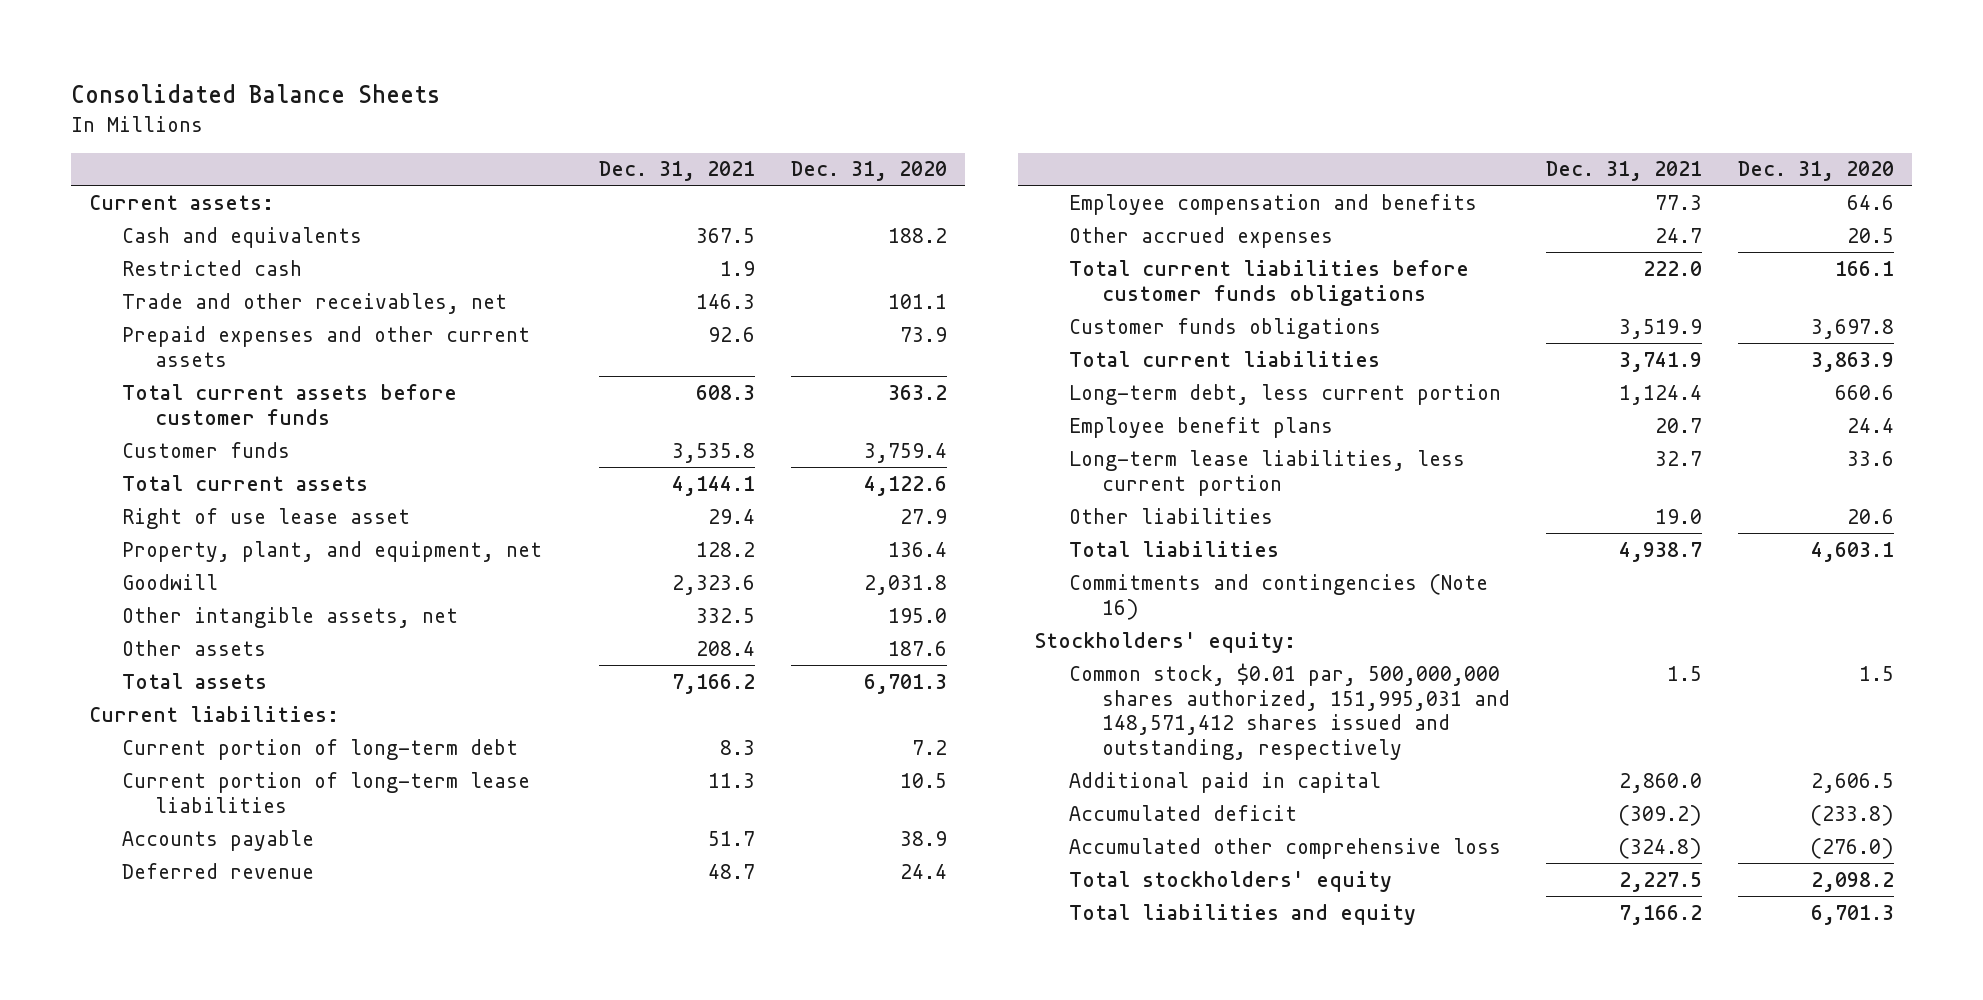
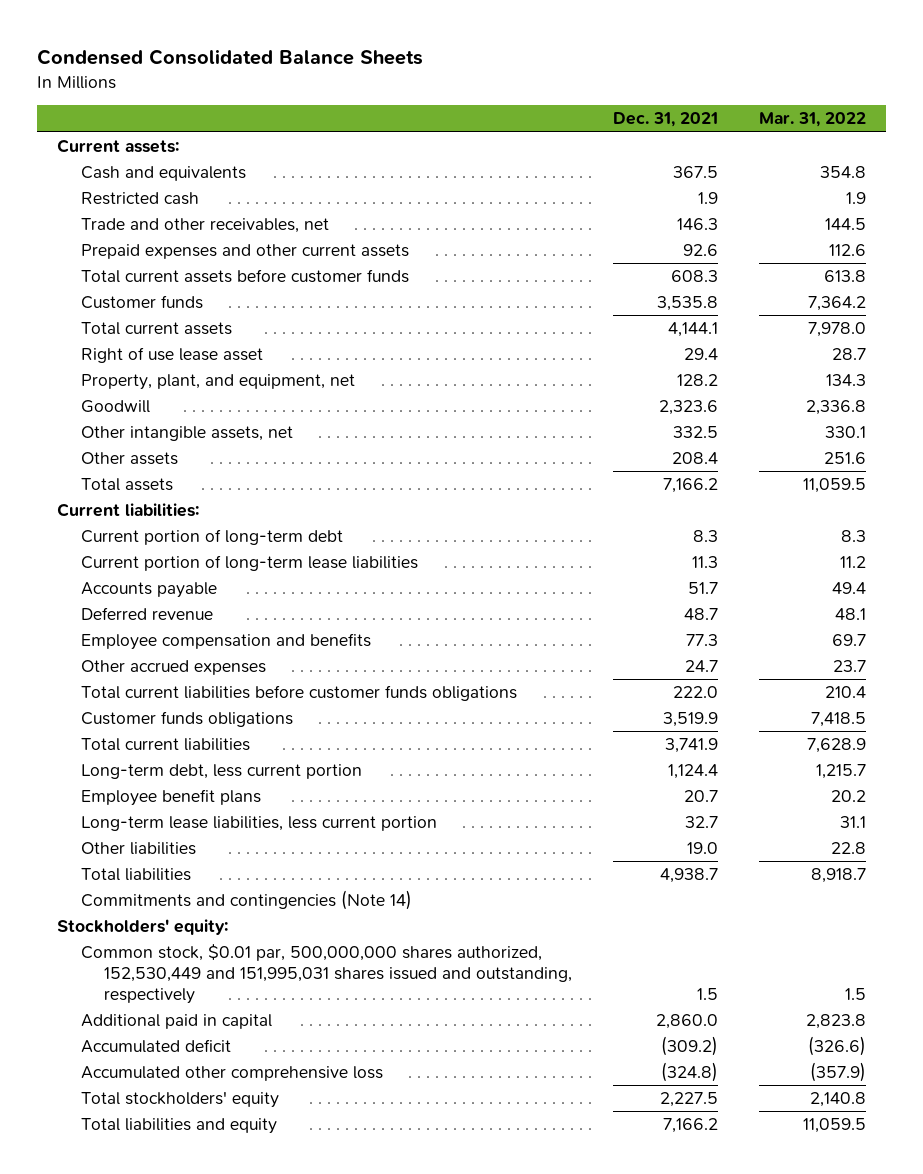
[70,84,440,104] Consolidated Balance Sheets -> [36,49,423,66] Condensed Consolidated Balance Sheets
[791,161,948,182] Dec. 31, 2020 -> none
none -> [758,112,866,128] Mar. 31, 2022
[1068,573,1488,620] Commitments and contingencies (Note 16) -> [80,890,412,911] Commitments and contingencies (Note 14)
[1068,662,1511,761] Common stock, $0.01 par, 500,000,000 shares authorized, 151,995,031 and 148,571,412 shares issued and outstanding, respectively -> [80,944,572,1004] Common stock, $0.01 par, 500,000,000 shares authorized, 152,530,449 and 151,995,031 shares issued and outstanding, respectively

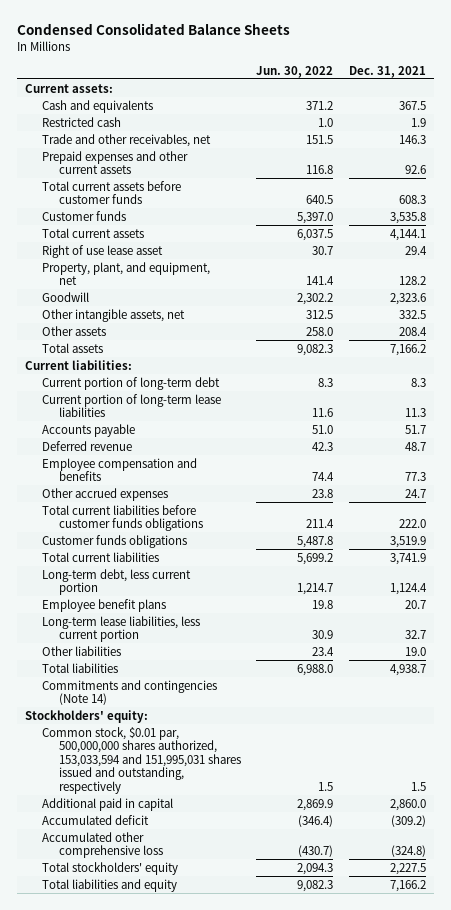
[758,112,866,128] Mar. 31, 2022 -> none
none -> [256,65,334,78] Jun. 30, 2022
[80,944,572,1004] Common stock, $0.01 par, 500,000,000 shares authorized, 152,530,449 and 151,995,031 shares issued and outstanding, respectively -> [41,726,241,794] Common stock, $0.01 par, 500,000,000 shares authorized, 153,033,594 and 151,995,031 shares issued and outstanding, respectively

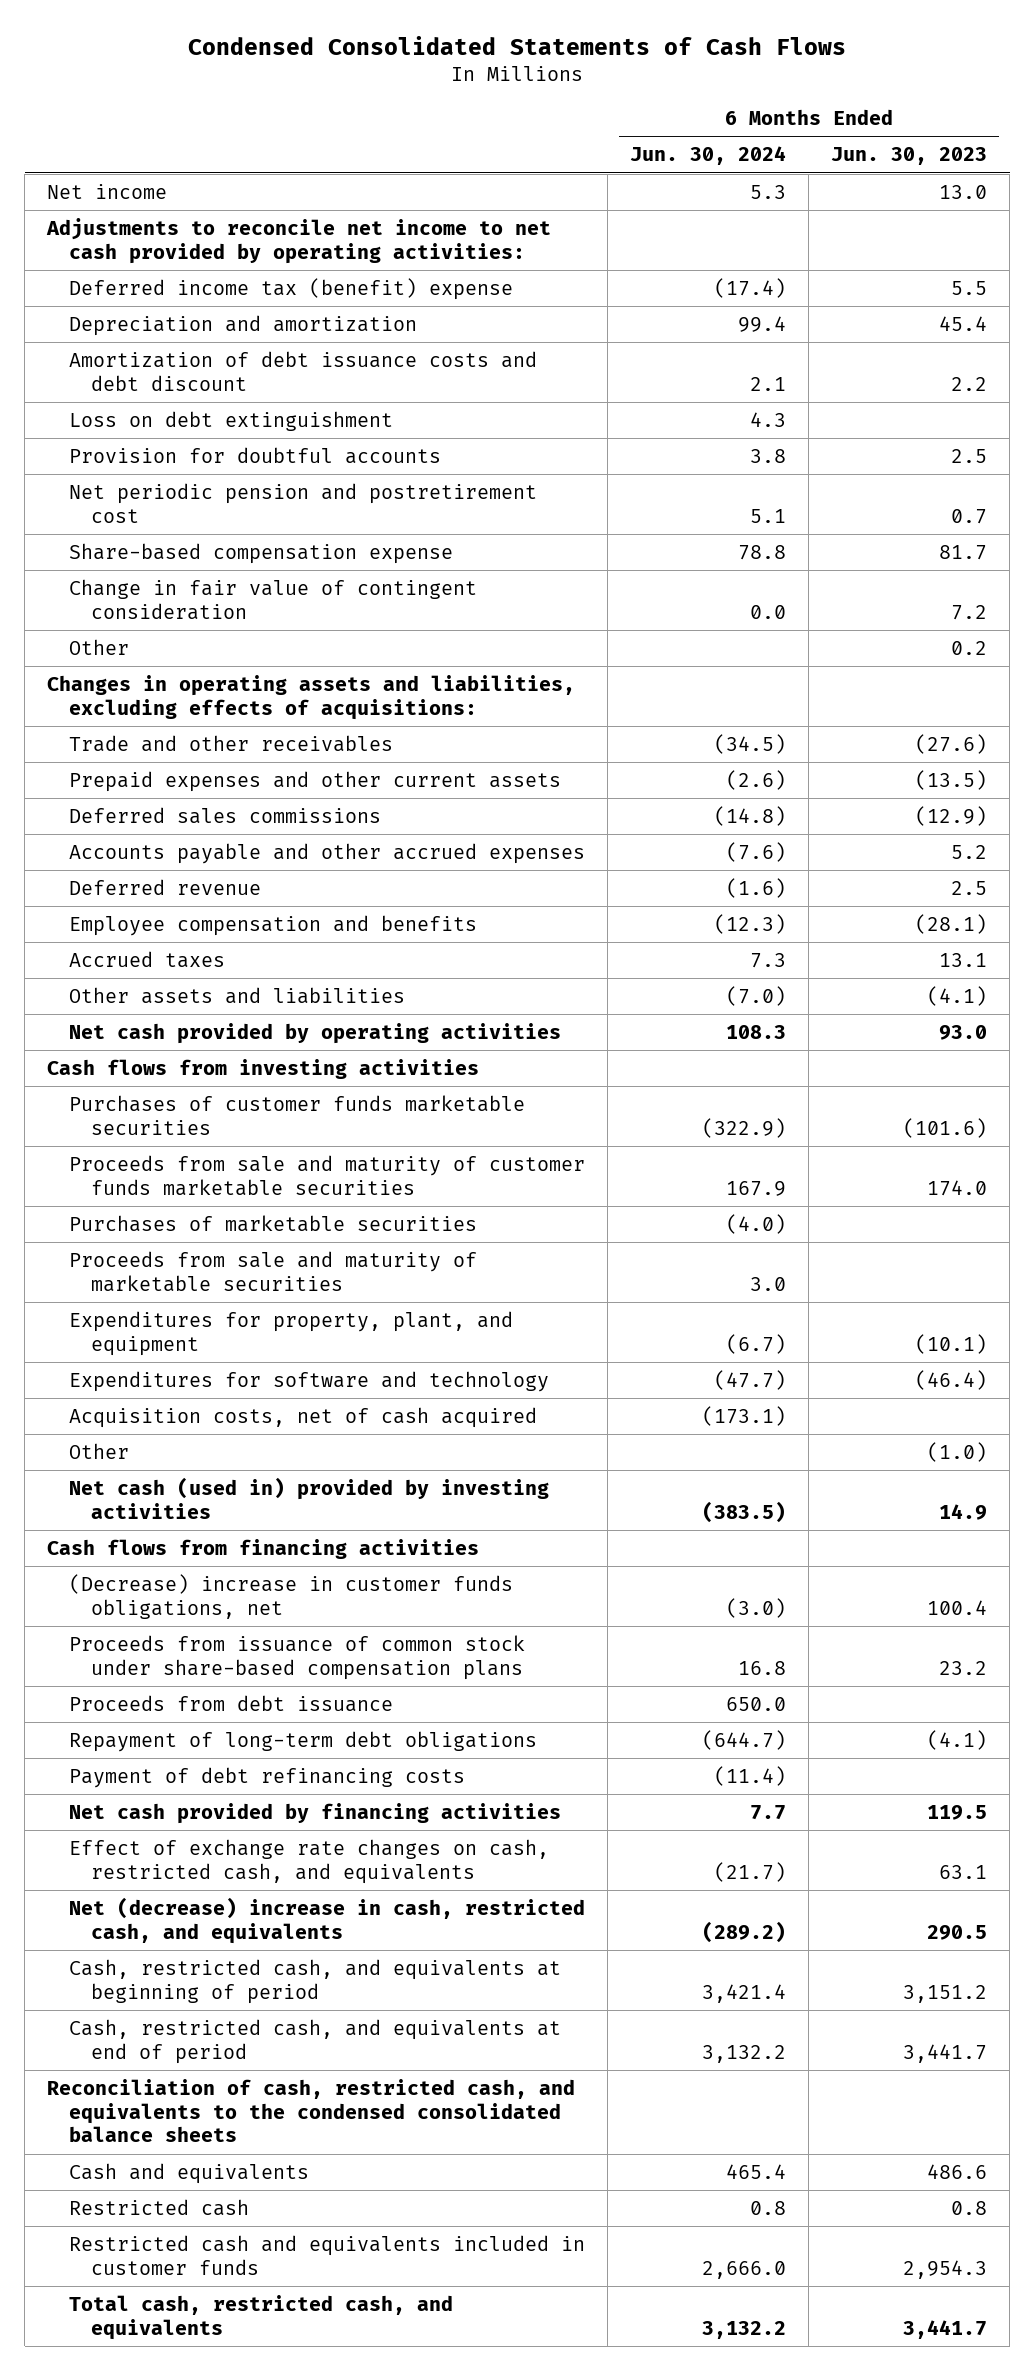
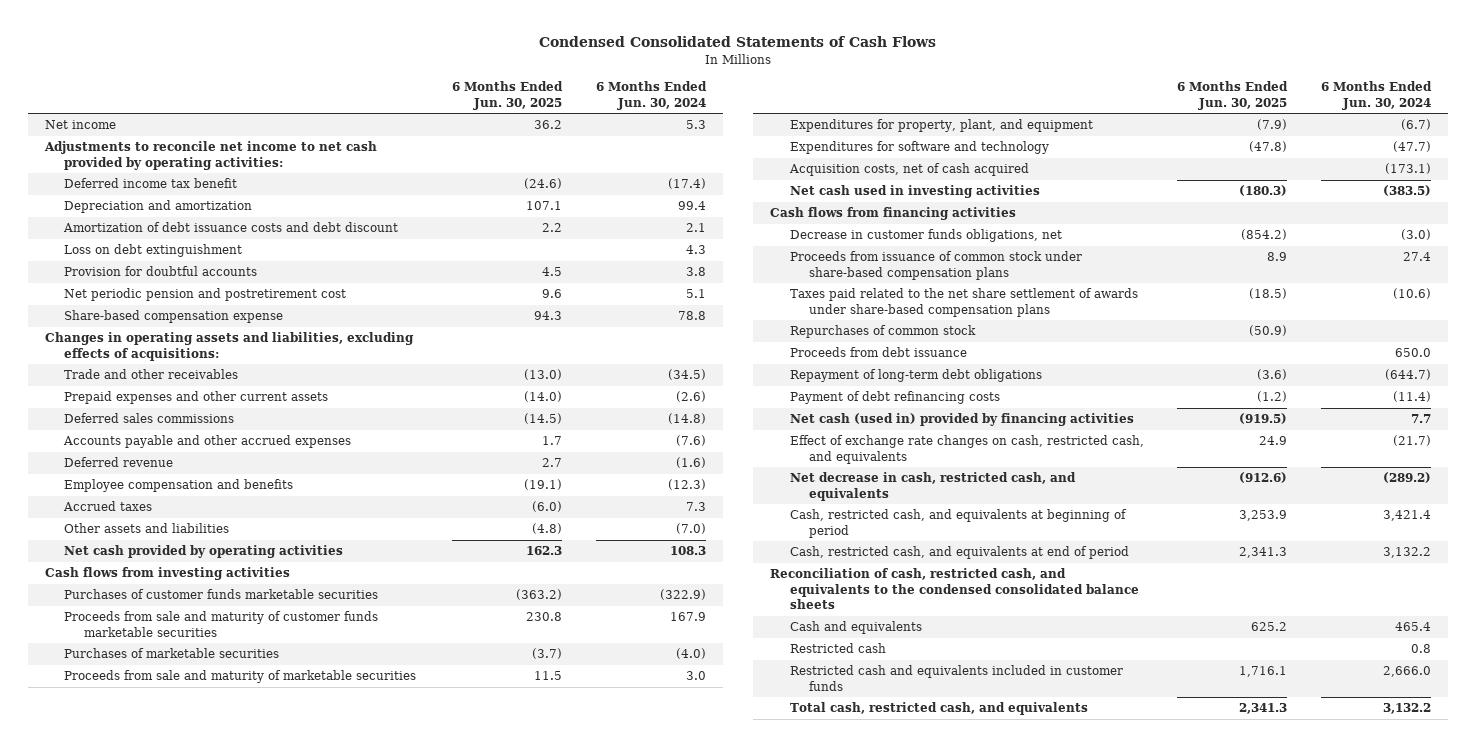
[831,147,988,166] Jun. 30, 2023 -> none
none -> [452,81,564,110] 6 Months Ended Jun. 30, 2025
[69,277,514,300] Deferred income tax (benefit) expense -> [64,178,238,189] Deferred income tax benefit
[69,578,478,620] Change in fair value of contingent consideration -> none
[69,638,130,655] Other -> none
[69,1442,130,1459] Other -> none
[69,1476,550,1519] Net cash (used in) provided by investing activities -> [789,185,1040,199] Net cash used in investing activities
[69,1573,514,1619] (Decrease) increase in customer funds obligations, net -> [789,229,1062,243] Decrease in customer funds obligations, net
[738,1660,787,1675] 16.8 -> [1403,252,1432,262] 27.4
none -> [789,288,1138,317] Taxes paid related to the net share settlement of awards under share-based compensation plans
none -> [789,325,976,339] Repurchases of common stock
[69,1802,562,1824] Net cash provided by financing activities -> [789,413,1134,427] Net cash (used in) provided by financing activities
[69,1896,586,1944] Net (decrease) increase in cash, restricted cash, and equivalents -> [789,472,1076,501] Net decrease in cash, restricted cash, and equivalents

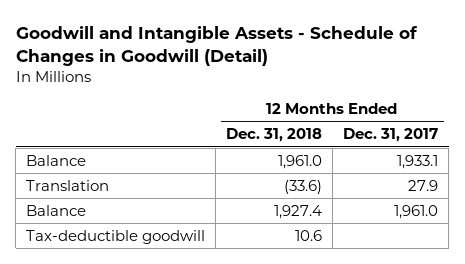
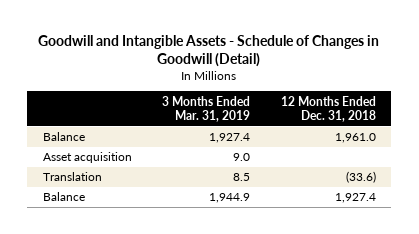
[343,128,439,143] Dec. 31, 2017 -> none
none -> [162,95,251,123] 3 Months Ended Mar. 31, 2019
none -> [42,152,132,164] Asset acquisition
[26,229,206,244] Tax-deductible goodwill -> none

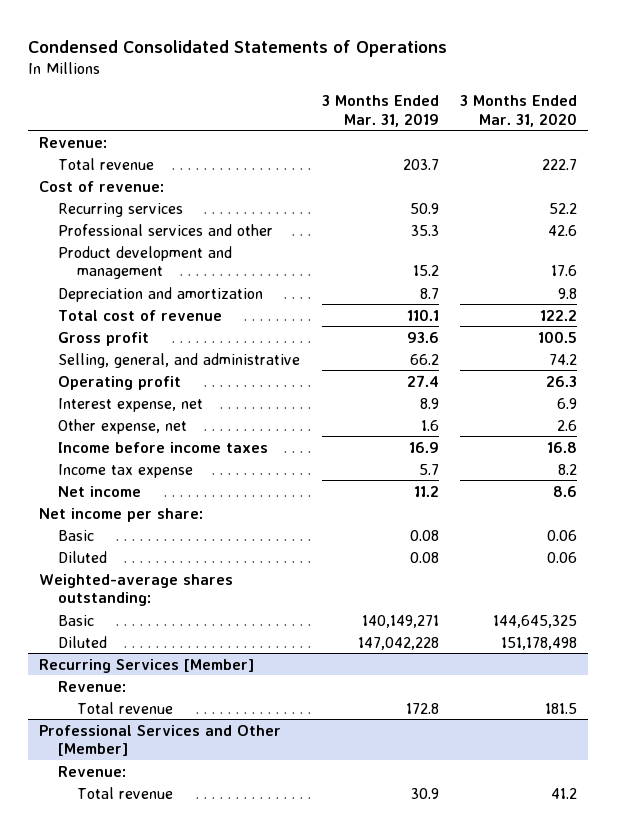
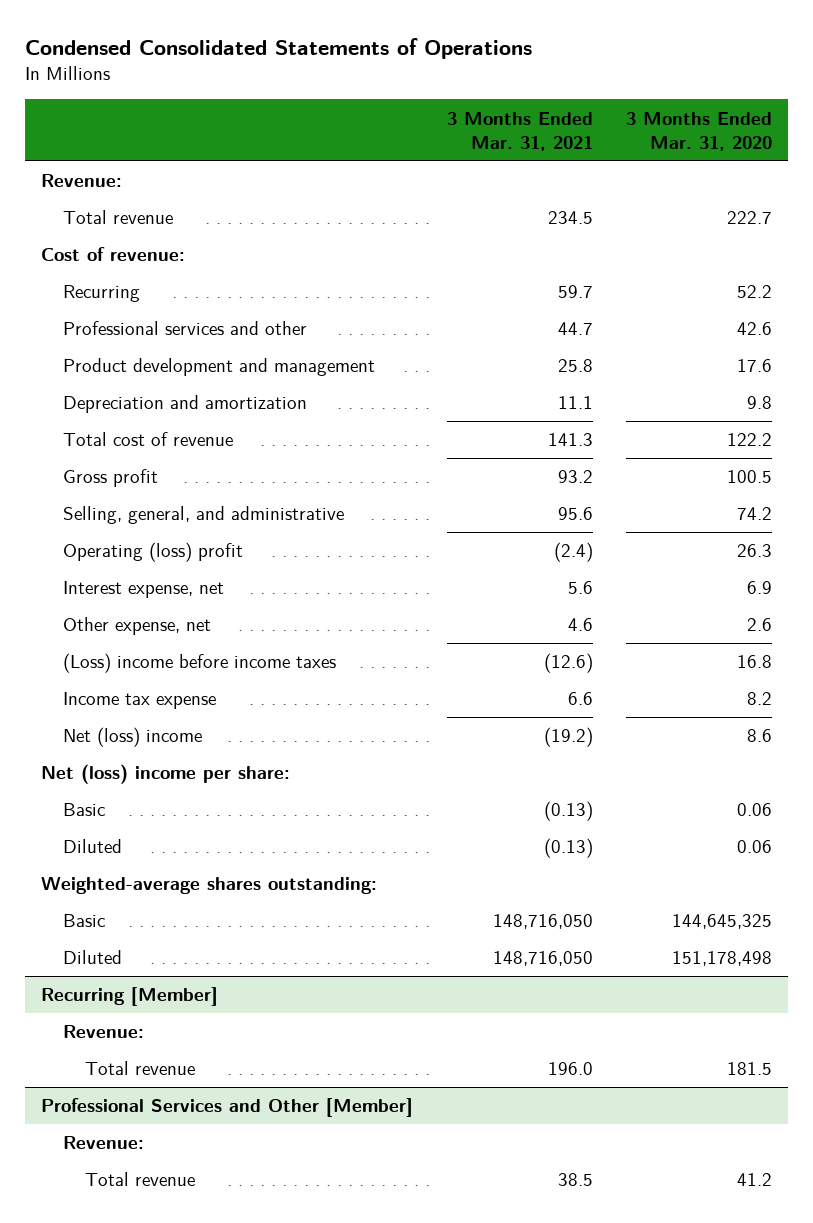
[321,95,439,127] 3 Months Ended Mar. 31, 2019 -> none
none -> [446,111,593,151] 3 Months Ended Mar. 31, 2021
[58,202,184,217] Recurring services -> [63,285,141,303] Recurring
[58,375,182,390] Operating profit -> [63,542,244,563] Operating (loss) profit
[58,441,269,453] Income before income taxes -> [63,653,337,674] (Loss) income before income taxes
[58,485,142,497] Net income -> [63,727,203,748] Net (loss) income
[39,507,204,522] Net income per share: -> [41,764,291,785] Net (loss) income per share:
[39,658,255,673] Recurring Services [Member] -> [41,987,219,1007] Recurring [Member]

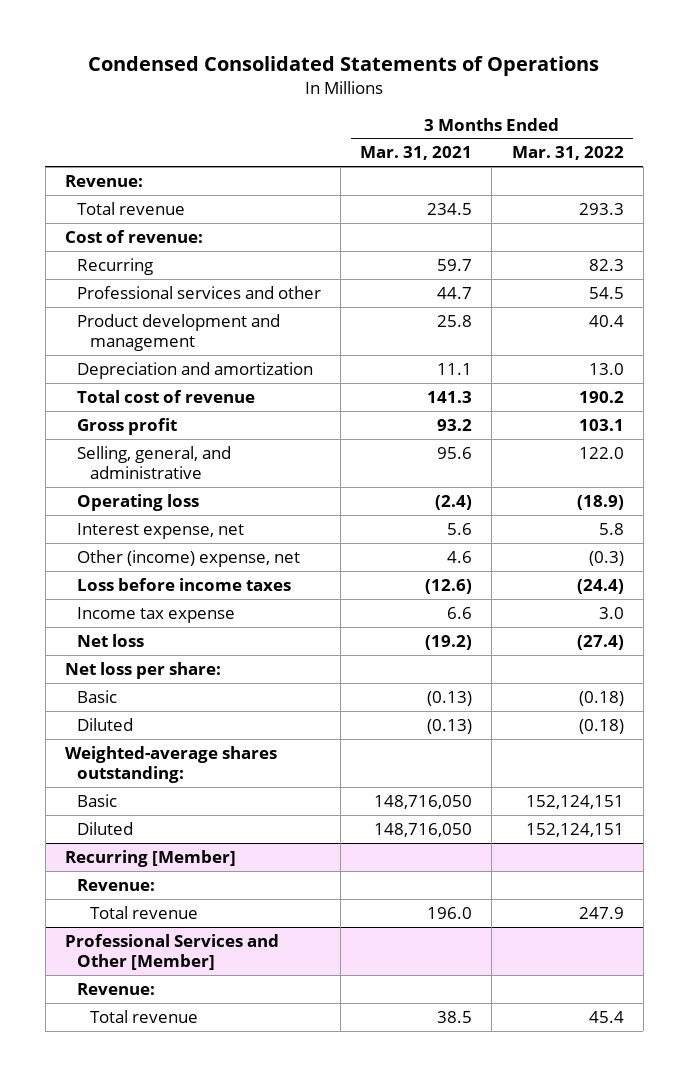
[625,111,772,151] 3 Months Ended Mar. 31, 2020 -> none
none -> [511,146,624,161] Mar. 31, 2022
[63,542,244,563] Operating (loss) profit -> [77,493,200,511] Operating loss
[63,617,212,636] Other expense, net -> [77,549,301,567] Other (income) expense, net
[63,653,337,674] (Loss) income before income taxes -> [77,577,292,591] Loss before income taxes
[63,727,203,748] Net (loss) income -> [77,633,145,647] Net loss
[41,764,291,785] Net (loss) income per share: -> [64,661,221,679] Net loss per share:

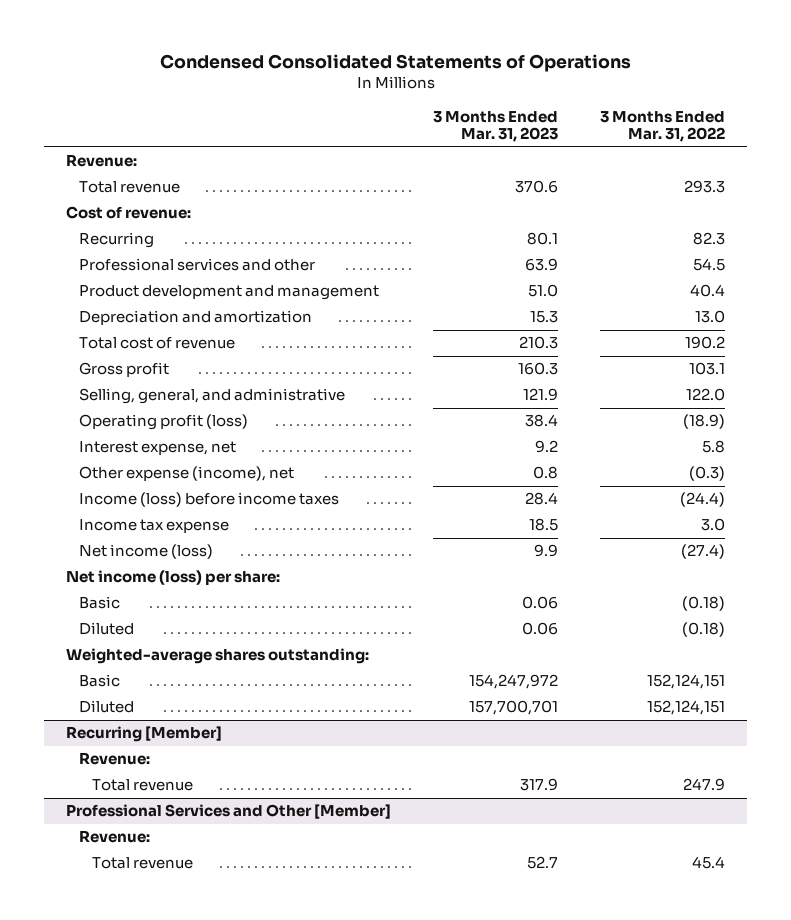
[360,146,473,161] Mar. 31, 2021 -> none
none -> [433,110,559,143] 3 Months Ended Mar. 31, 2023
[77,493,200,511] Operating loss -> [78,414,248,431] Operating profit (loss)
[77,549,301,567] Other (income) expense, net -> [78,466,294,482] Other expense (income), net
[77,577,292,591] Loss before income taxes -> [78,492,339,508] Income (loss) before income taxes
[77,633,145,647] Net loss -> [78,544,213,560] Net income (loss)
[64,661,221,679] Net loss per share: -> [65,570,280,586] Net income (loss) per share:

